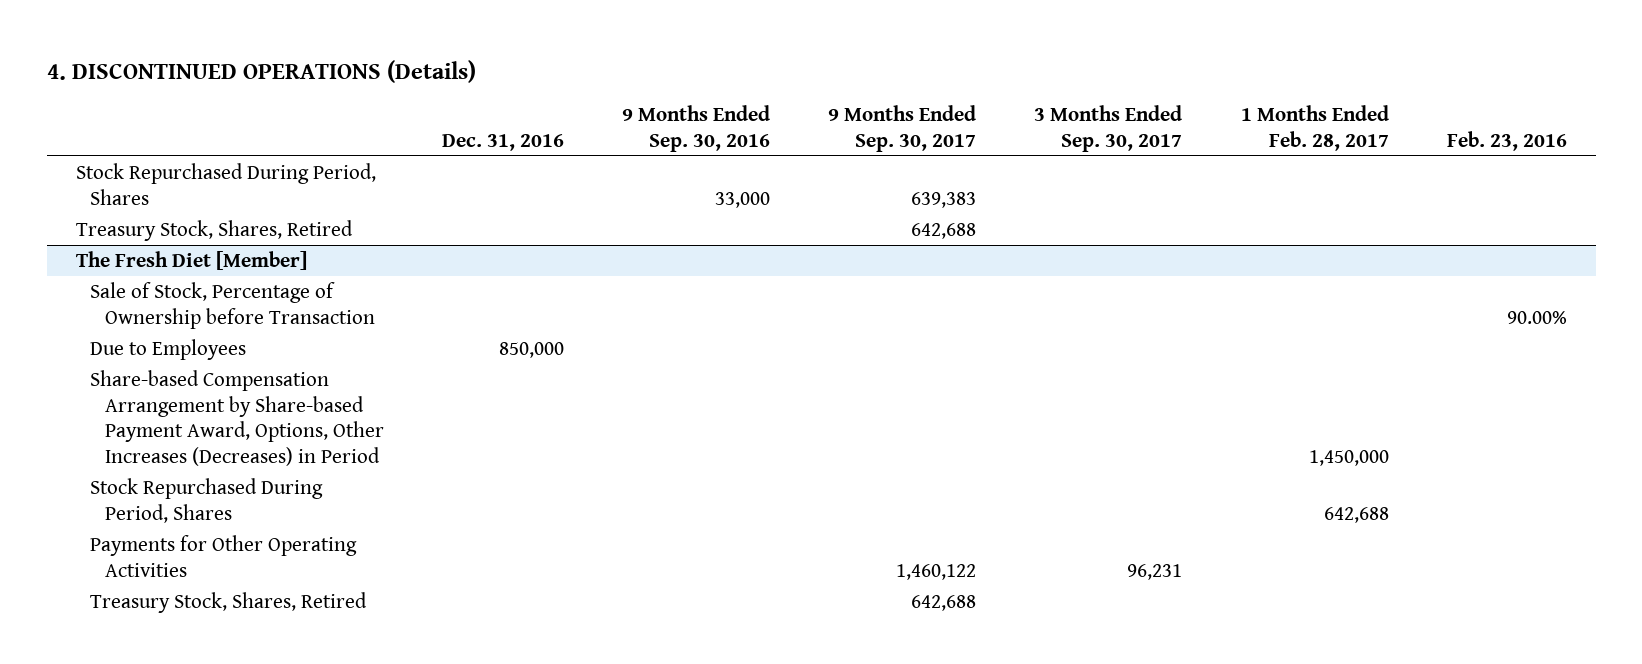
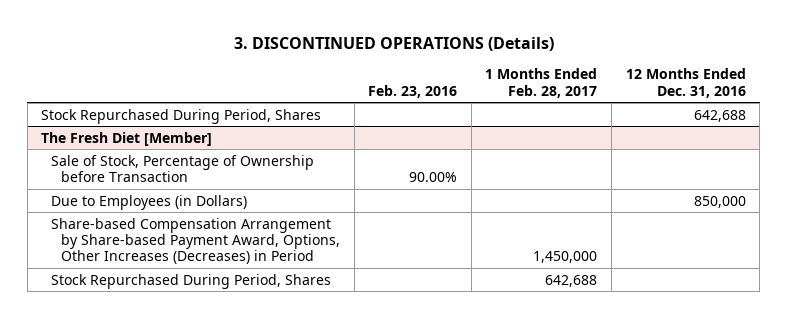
[46,59,476,83] 4. DISCONTINUED OPERATIONS (Details) -> [233,36,554,51] 3. DISCONTINUED OPERATIONS (Details)
[441,133,564,151] Dec. 31, 2016 -> none
[622,104,771,152] 9 Months Ended Sep. 30, 2016 -> none
[828,104,977,152] 9 Months Ended Sep. 30, 2017 -> none
[1034,104,1183,152] 3 Months Ended Sep. 30, 2017 -> none
none -> [625,68,746,98] 12 Months Ended Dec. 31, 2016
[75,219,353,241] Treasury Stock, Shares, Retired -> none
[90,338,247,360] Due to Employees -> [51,194,248,210] Due to Employees (in Dollars)
[90,534,358,577] Payments for Other Operating Activities -> none
[90,591,368,613] Treasury Stock, Shares, Retired -> none

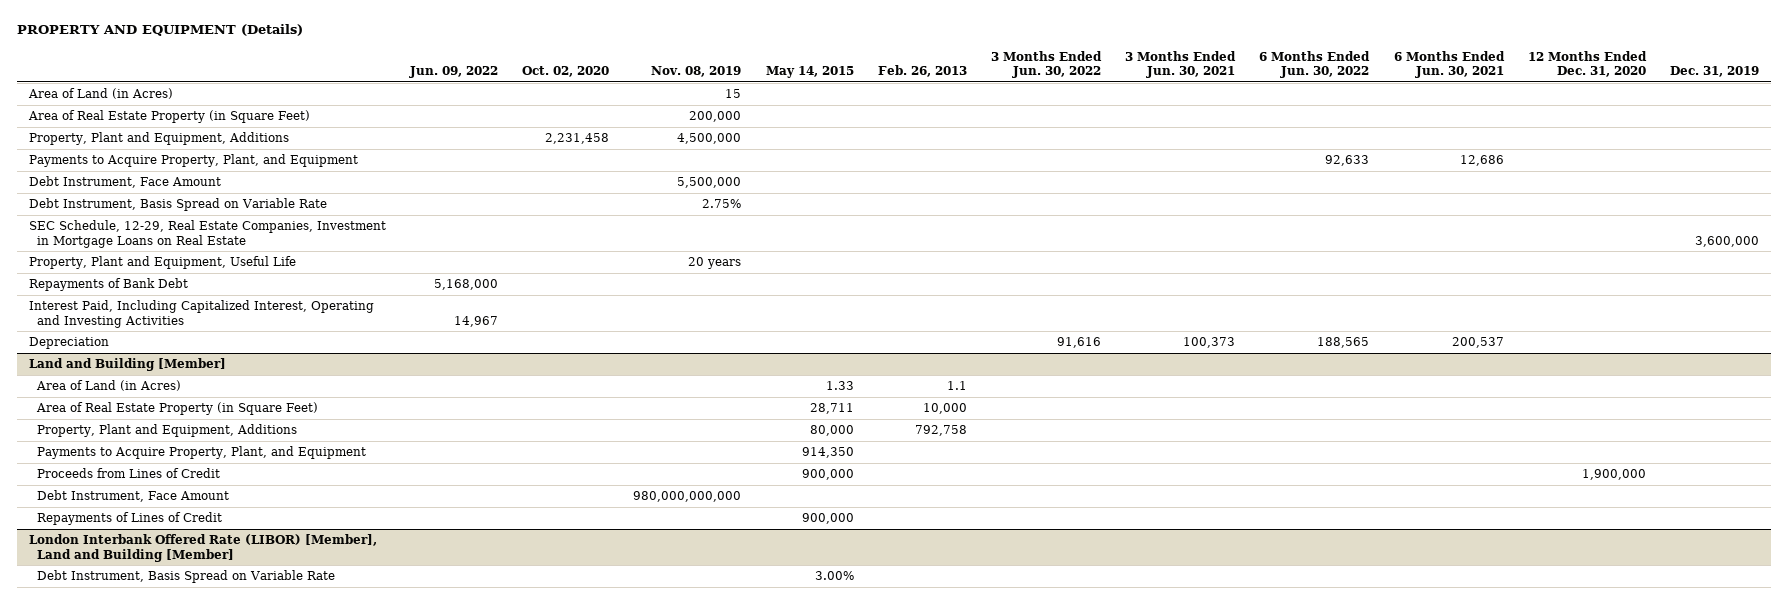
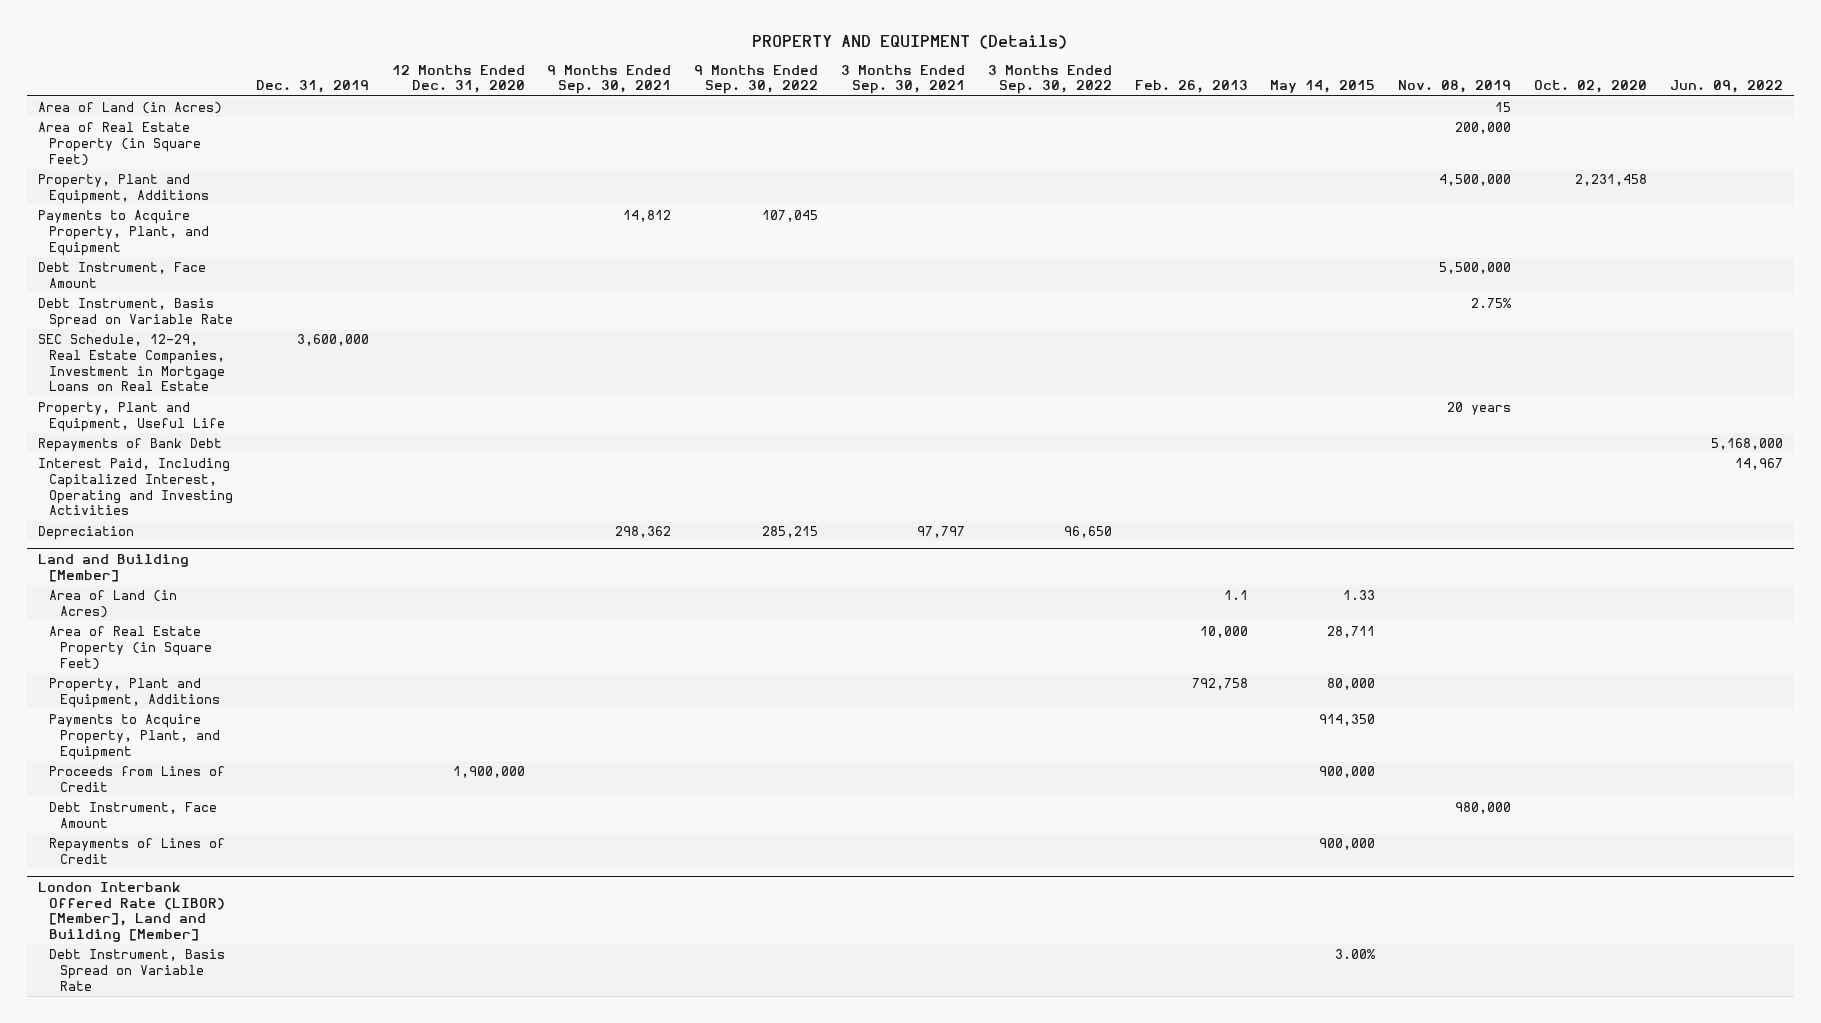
[991,50,1103,79] 3 Months Ended Jun. 30, 2022 -> none
[1125,50,1237,79] 3 Months Ended Jun. 30, 2021 -> none
[1259,50,1371,79] 6 Months Ended Jun. 30, 2022 -> none
[1393,50,1505,79] 6 Months Ended Jun. 30, 2021 -> none
none -> [547,64,672,95] 9 Months Ended Sep. 30, 2021
none -> [694,64,819,95] 9 Months Ended Sep. 30, 2022
none -> [841,64,966,95] 3 Months Ended Sep. 30, 2021
none -> [987,64,1112,95] 3 Months Ended Sep. 30, 2022
[633,491,742,503] 980,000,000,000 -> [1455,802,1512,815] 980,000

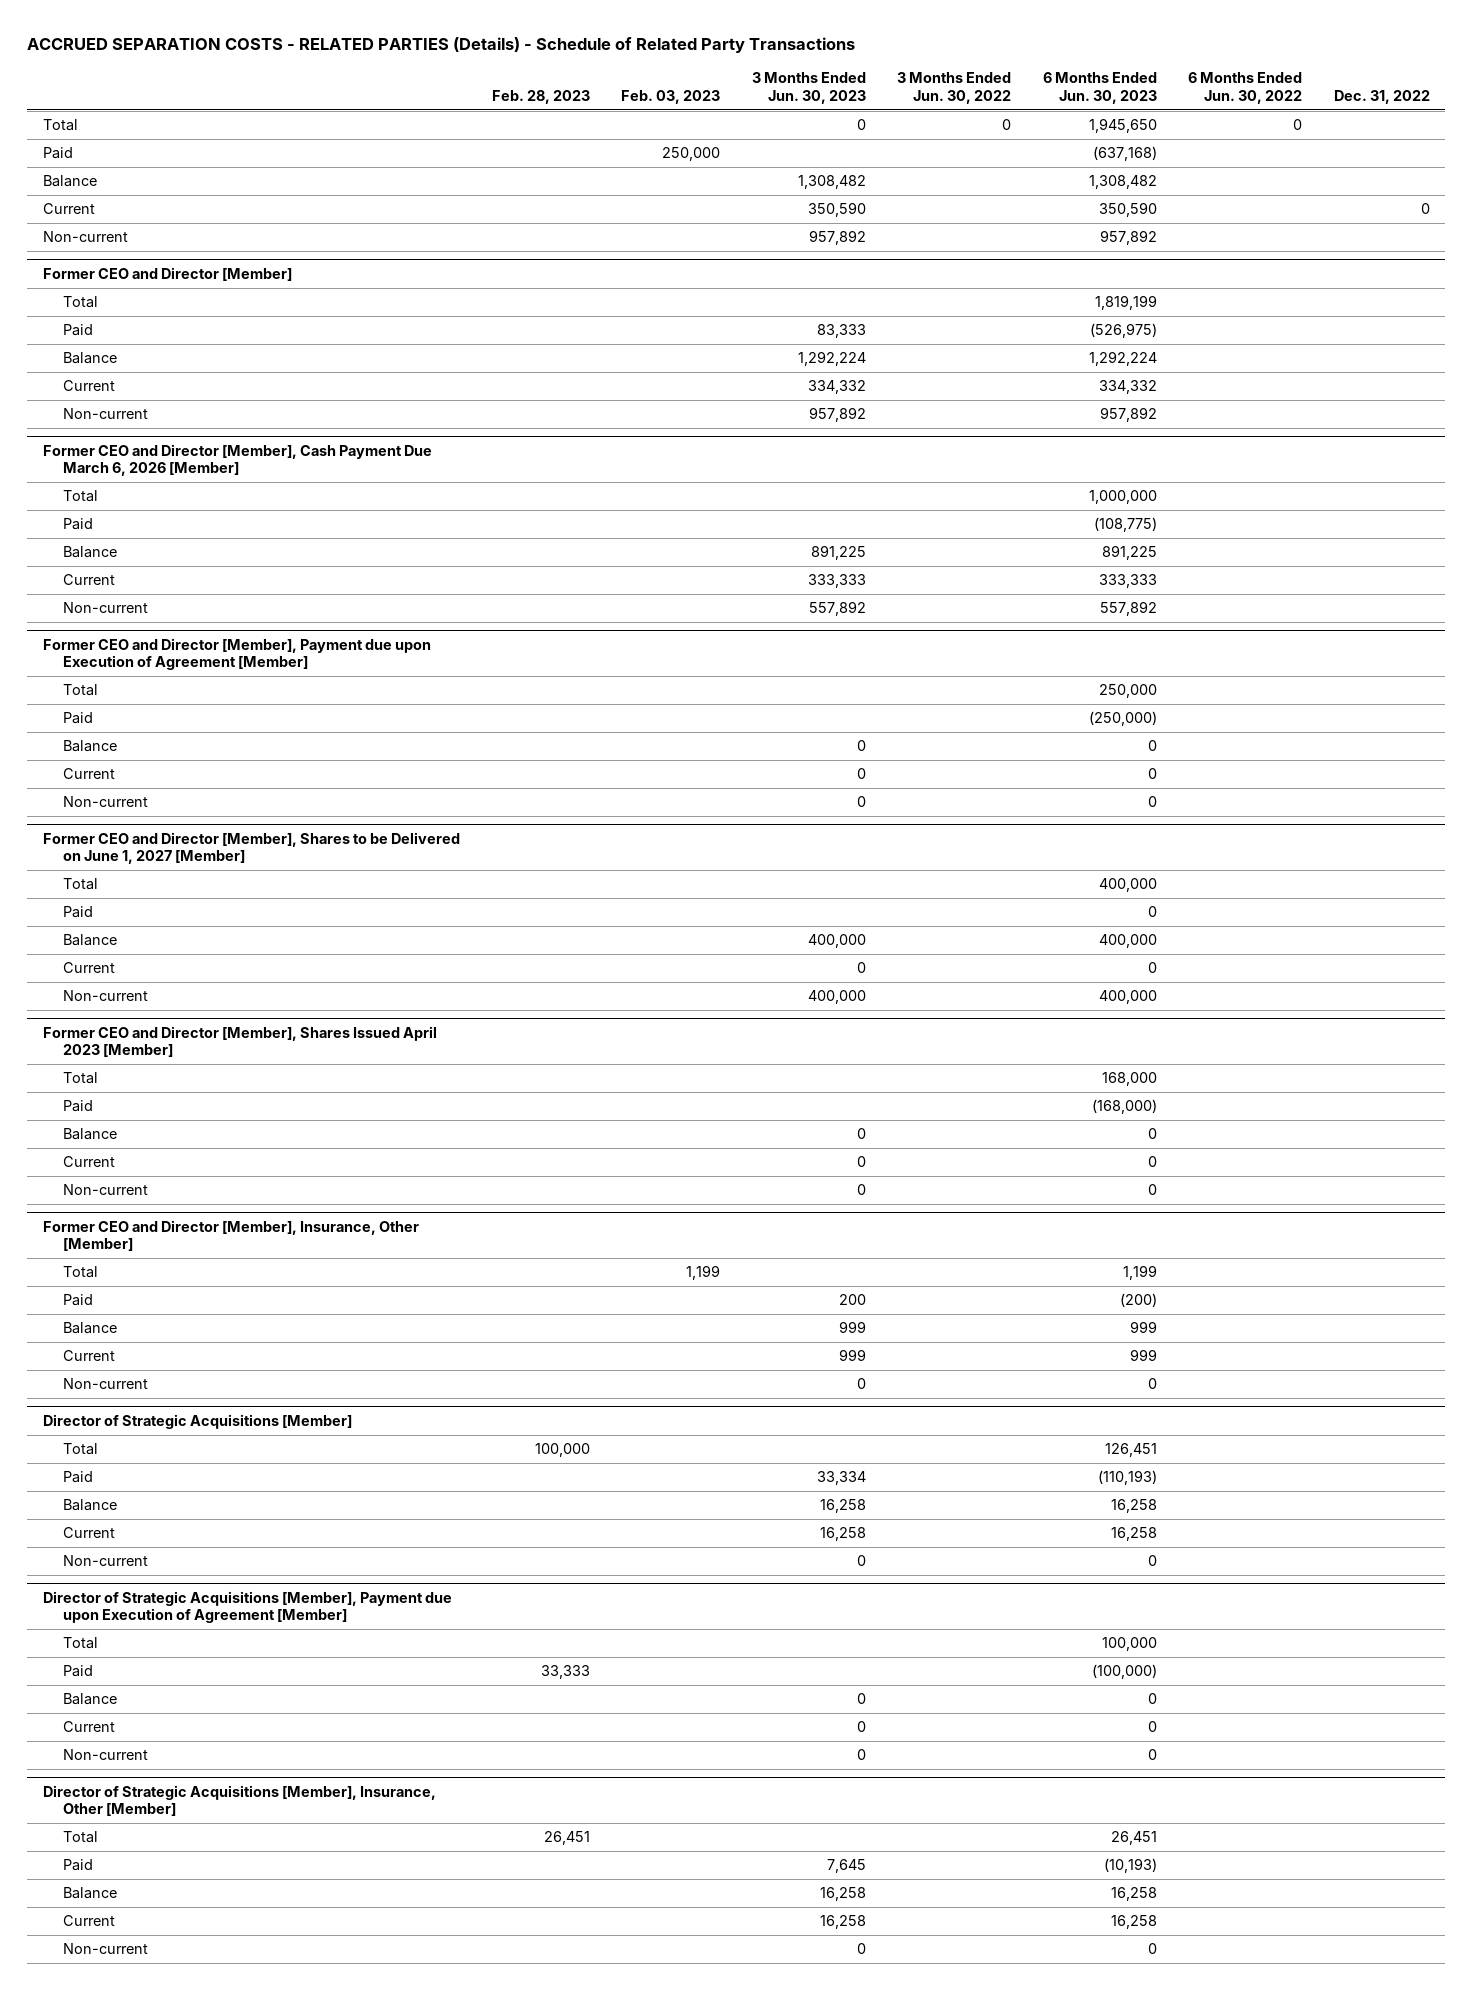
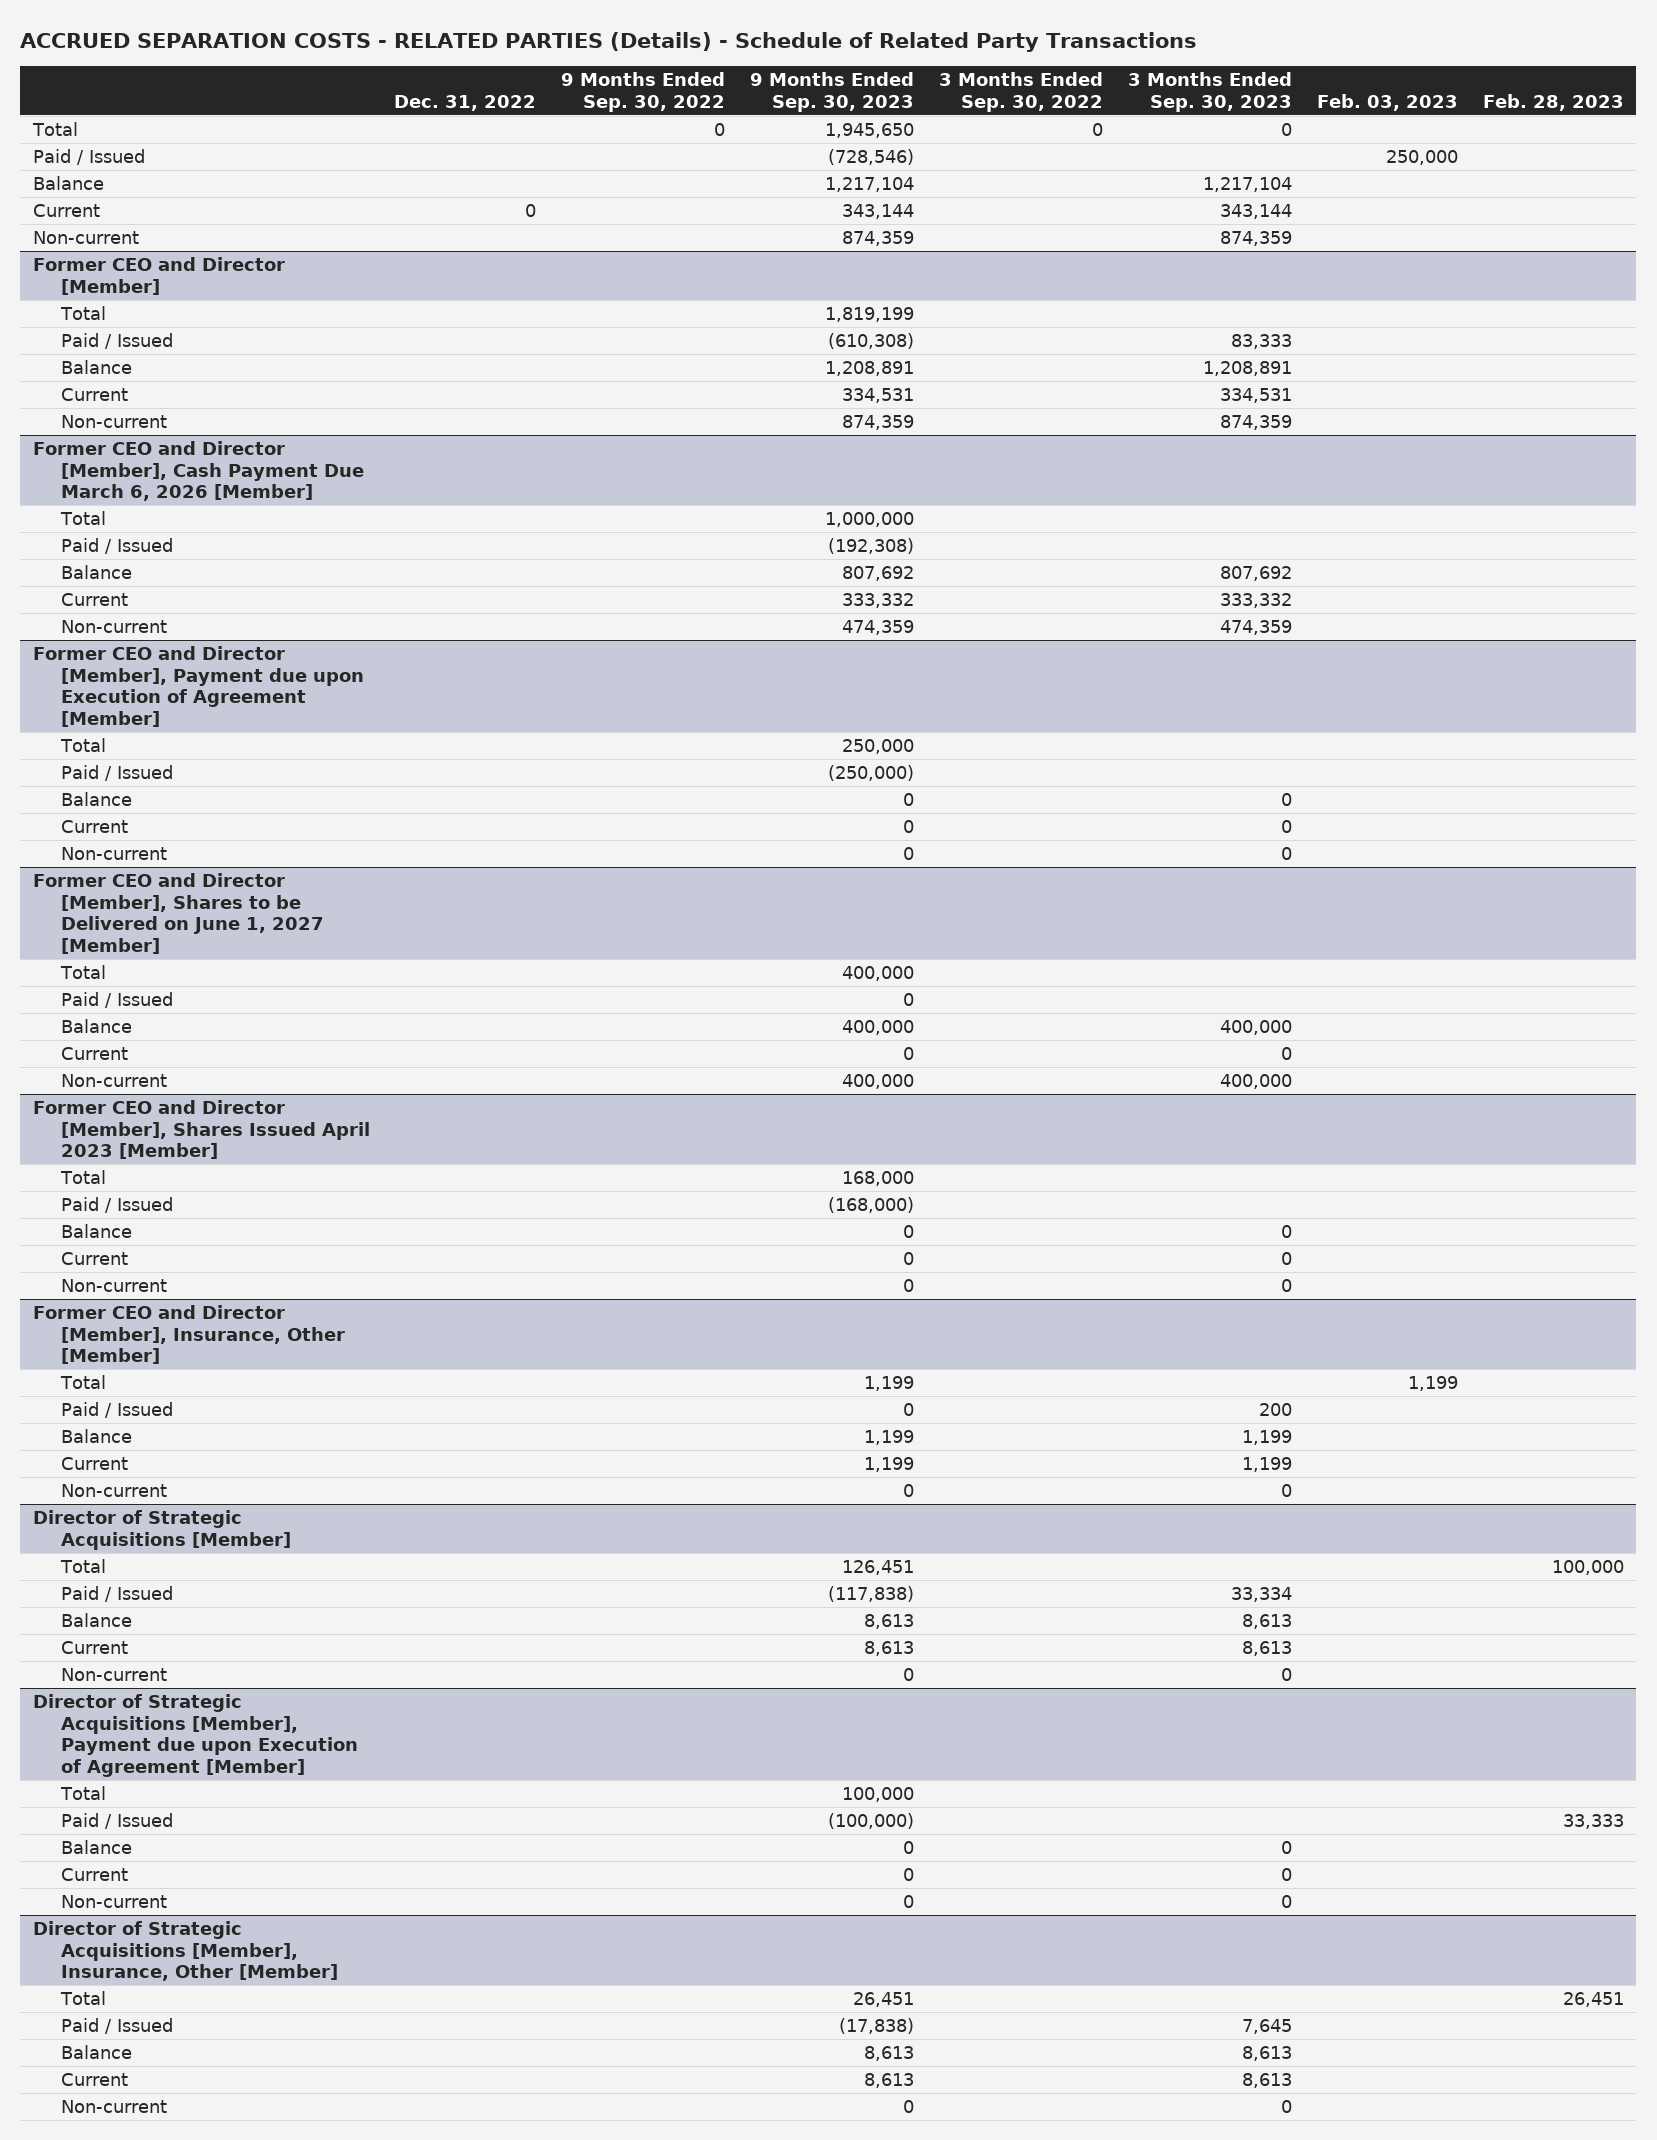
[751,72,866,104] 3 Months Ended Jun. 30, 2023 -> none
[897,72,1012,104] 3 Months Ended Jun. 30, 2022 -> none
[1042,72,1157,104] 6 Months Ended Jun. 30, 2023 -> none
[1188,72,1303,104] 6 Months Ended Jun. 30, 2022 -> none
none -> [561,72,726,112] 9 Months Ended Sep. 30, 2022
none -> [750,72,915,112] 9 Months Ended Sep. 30, 2023
none -> [939,72,1104,112] 3 Months Ended Sep. 30, 2022
none -> [1128,72,1293,112] 3 Months Ended Sep. 30, 2023
[43,147,74,160] Paid -> [32,148,145,165] Paid / Issued
[62,324,93,337] Paid -> [60,332,173,349] Paid / Issued
[62,518,93,531] Paid -> [60,537,173,554] Paid / Issued
[62,712,93,725] Paid -> [60,764,173,781] Paid / Issued
[62,906,93,919] Paid -> [60,991,173,1008] Paid / Issued
[62,1100,93,1113] Paid -> [60,1196,173,1213] Paid / Issued
[62,1294,93,1307] Paid -> [60,1401,173,1418] Paid / Issued
[62,1471,93,1484] Paid -> [60,1585,173,1602] Paid / Issued
[62,1665,93,1678] Paid -> [60,1812,173,1829] Paid / Issued
[62,1859,93,1872] Paid -> [60,2017,173,2034] Paid / Issued

